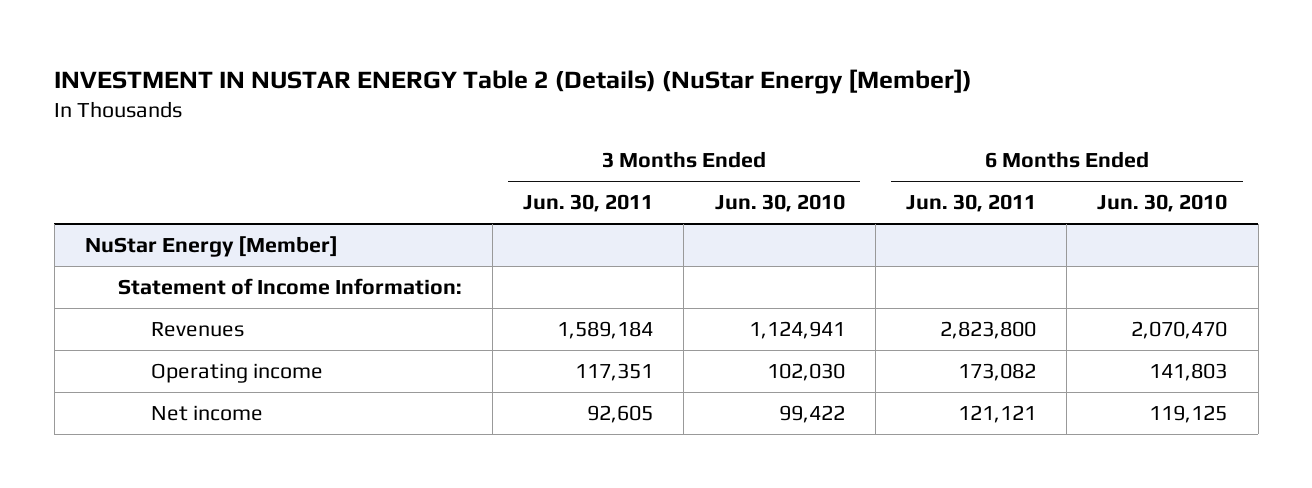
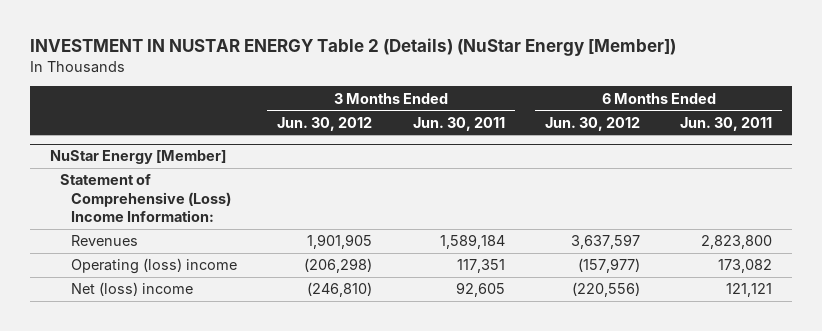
[714,194,845,213] Jun. 30, 2010 -> none
[1097,194,1228,213] Jun. 30, 2010 -> none
none -> [277,116,373,131] Jun. 30, 2012
none -> [544,116,640,131] Jun. 30, 2012
[117,278,462,296] Statement of Income Information: -> [60,174,232,222] Statement of Comprehensive (Loss) Income Information:
[150,363,323,384] Operating income -> [71,258,238,275] Operating (loss) income
[150,405,263,422] Net income -> [71,282,194,297] Net (loss) income

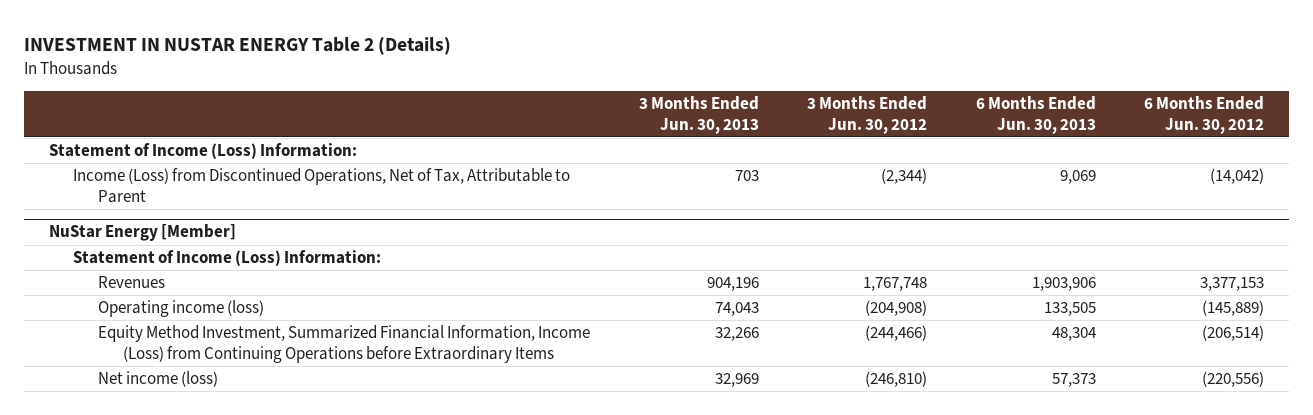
[29,38,676,57] INVESTMENT IN NUSTAR ENERGY Table 2 (Details) (NuStar Energy [Member]) -> [24,36,452,55] INVESTMENT IN NUSTAR ENERGY Table 2 (Details)
[412,116,505,131] Jun. 30, 2011 -> none
[680,116,773,131] Jun. 30, 2011 -> none
none -> [638,96,759,134] 3 Months Ended Jun. 30, 2013
none -> [975,96,1096,134] 6 Months Ended Jun. 30, 2013
none -> [48,143,357,160] Statement of Income (Loss) Information:
none -> [73,168,571,203] Income (Loss) from Discontinued Operations, Net of Tax, Attributable to Parent
[60,174,232,222] Statement of Comprehensive (Loss) Income Information: -> [73,250,382,267] Statement of Income (Loss) Information:
[307,234,373,250] 1,901,905 -> [863,277,928,292] 1,767,748
[570,234,640,250] 3,637,597 -> [1200,277,1265,292] 3,377,153
[71,258,238,275] Operating (loss) income -> [97,300,264,318] Operating income (loss)
[304,258,373,274] (206,298) -> [865,300,928,317] (204,908)
[577,258,640,274] (157,977) -> [1202,300,1265,317] (145,889)
none -> [97,325,590,363] Equity Method Investment, Summarized Financial Information, Income (Loss) from Continuing Operations before Extraordinary Items
[71,282,194,297] Net (loss) income -> [97,371,218,388] Net income (loss)

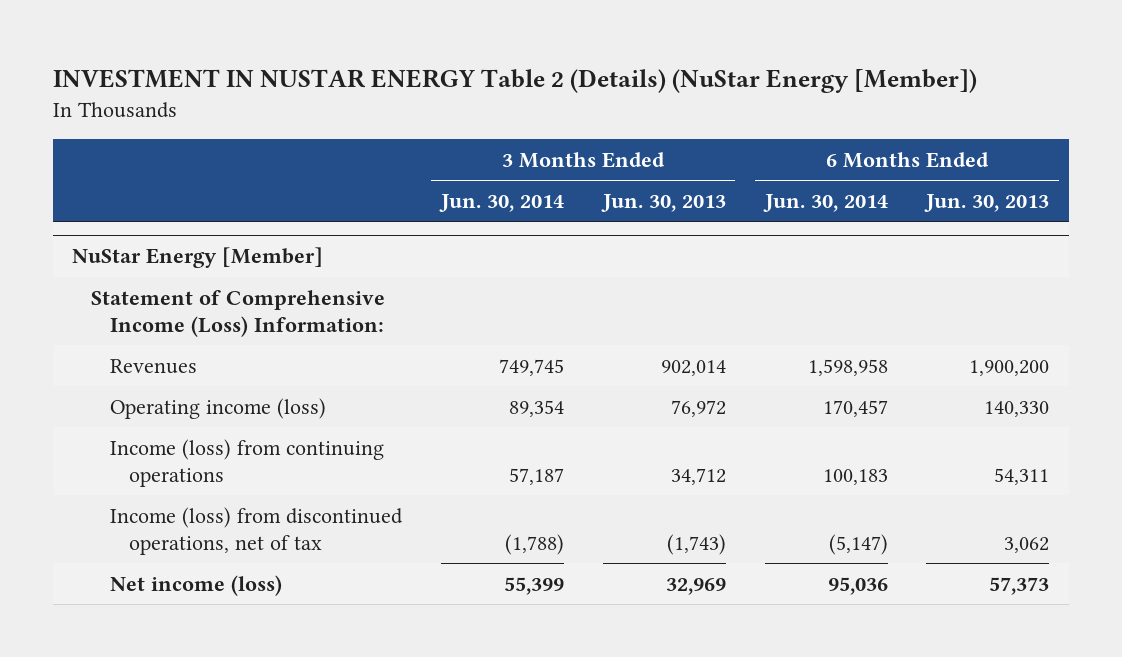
[24,36,452,55] INVESTMENT IN NUSTAR ENERGY Table 2 (Details) -> [52,69,977,94] INVESTMENT IN NUSTAR ENERGY Table 2 (Details) (NuStar Energy [Member])
[807,96,928,134] 3 Months Ended Jun. 30, 2012 -> none
[1144,96,1265,134] 6 Months Ended Jun. 30, 2012 -> none
none -> [439,194,565,213] Jun. 30, 2014
none -> [762,194,888,213] Jun. 30, 2014
[48,143,357,160] Statement of Income (Loss) Information: -> none
[73,168,571,203] Income (Loss) from Discontinued Operations, Net of Tax, Attributable to Parent -> none
[73,250,382,267] Statement of Income (Loss) Information: -> [91,289,386,337] Statement of Comprehensive Income (Loss) Information:
[706,277,759,292] 904,196 -> [660,359,726,376] 902,014
[1031,277,1096,292] 1,903,906 -> [969,359,1050,376] 1,900,200
[714,302,759,317] 74,043 -> [670,399,726,417] 76,972
[1043,302,1096,317] 133,505 -> [984,400,1050,417] 140,330
[97,325,590,363] Equity Method Investment, Summarized Financial Information, Income (Loss) from Continuing Operations before Extraordinary Items -> [110,438,385,487] Income (loss) from continuing operations
[714,327,759,342] 32,266 -> [670,467,726,485] 34,712
[1051,327,1096,342] 48,304 -> [994,467,1050,485] 54,311
none -> [110,506,404,555] Income (loss) from discontinued operations, net of tax

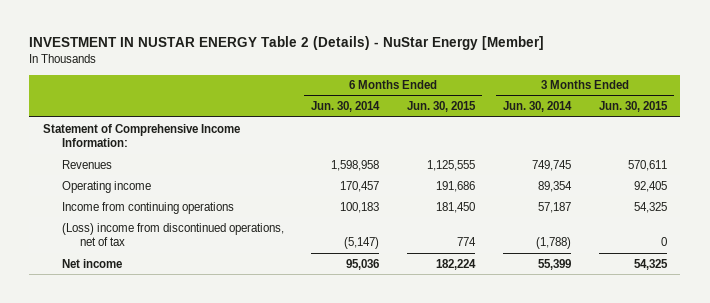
[52,69,977,94] INVESTMENT IN NUSTAR ENERGY Table 2 (Details) (NuStar Energy [Member]) -> [29,36,545,51] INVESTMENT IN NUSTAR ENERGY Table 2 (Details) - NuStar Energy [Member]
[600,194,726,213] Jun. 30, 2013 -> none
[924,194,1050,213] Jun. 30, 2013 -> none
none -> [407,101,477,113] Jun. 30, 2015
none -> [598,101,668,113] Jun. 30, 2015
[72,247,324,269] NuStar Energy [Member] -> none
[91,289,386,337] Statement of Comprehensive Income (Loss) Information: -> [43,123,241,148] Statement of Comprehensive Income Information:
[110,397,327,419] Operating income (loss) -> [61,180,151,193] Operating income
[110,438,385,487] Income (loss) from continuing operations -> [61,201,234,214] Income from continuing operations
[110,506,404,555] Income (loss) from discontinued operations, net of tax -> [61,222,284,247] (Loss) income from discontinued operations, net of tax
[110,574,283,596] Net income (loss) -> [61,258,122,268] Net income

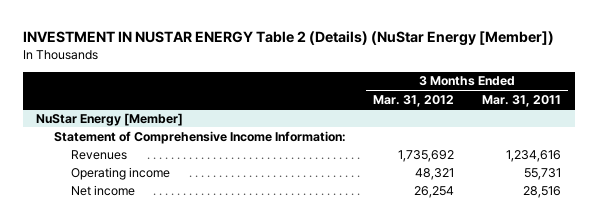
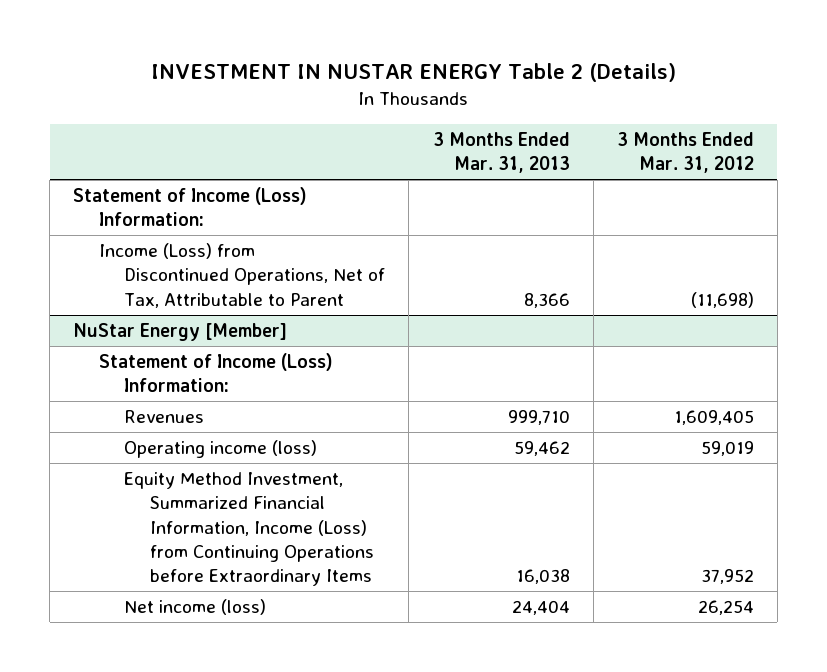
[22,31,554,47] INVESTMENT IN NUSTAR ENERGY Table 2 (Details) (NuStar Energy [Member]) -> [151,63,677,83] INVESTMENT IN NUSTAR ENERGY Table 2 (Details)
[482,94,562,107] Mar. 31, 2011 -> none
none -> [432,132,570,174] 3 Months Ended Mar. 31, 2013
none -> [73,186,308,227] Statement of Income (Loss) Information:
none -> [98,242,386,308] Income (Loss) from Discontinued Operations, Net of Tax, Attributable to Parent
[53,130,346,144] Statement of Comprehensive Income Information: -> [98,352,333,393] Statement of Income (Loss) Information:
[398,149,455,162] 1,735,692 -> [673,409,754,425] 1,609,405
[71,166,171,180] Operating income -> [124,439,318,458] Operating income (loss)
[415,167,455,180] 48,321 -> [700,440,754,456] 59,019
none -> [124,471,374,587] Equity Method Investment, Summarized Financial Information, Income (Loss) from Continuing Operations before Extraordinary Items
[71,184,136,196] Net income -> [124,598,267,615] Net income (loss)

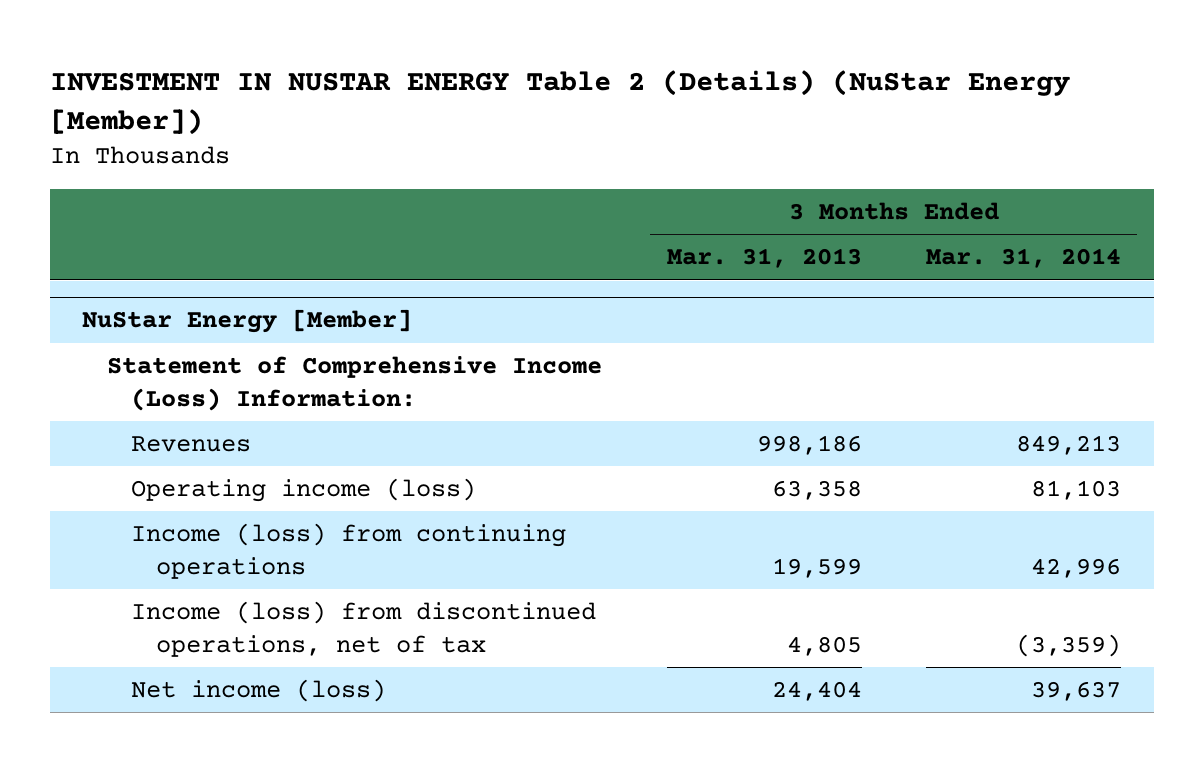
[151,63,677,83] INVESTMENT IN NUSTAR ENERGY Table 2 (Details) -> [50,69,1071,136] INVESTMENT IN NUSTAR ENERGY Table 2 (Details) (NuStar Energy [Member])
[616,132,754,174] 3 Months Ended Mar. 31, 2012 -> none
none -> [926,248,1122,269] Mar. 31, 2014
[73,186,308,227] Statement of Income (Loss) Information: -> none
[98,242,386,308] Income (Loss) from Discontinued Operations, Net of Tax, Attributable to Parent -> none
[98,352,333,393] Statement of Income (Loss) Information: -> [106,356,602,411] Statement of Comprehensive Income (Loss) Information:
[507,409,570,425] 999,710 -> [756,435,862,456] 998,186
[513,440,570,456] 59,462 -> [771,480,862,501] 63,358
[124,471,374,587] Equity Method Investment, Summarized Financial Information, Income (Loss) from Continuing Operations before Extraordinary Items -> [131,523,567,579] Income (loss) from continuing operations
[515,569,570,585] 16,038 -> [771,557,862,578] 19,599
none -> [131,601,597,657] Income (loss) from discontinued operations, net of tax

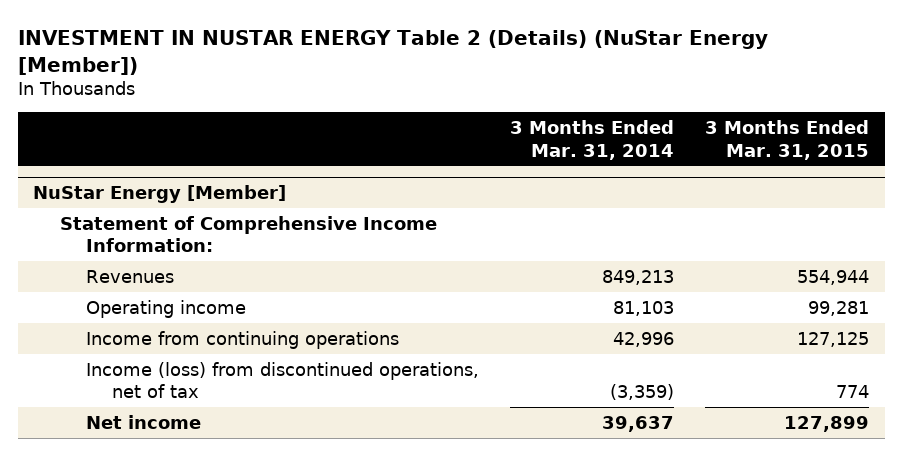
[666,248,862,269] Mar. 31, 2013 -> none
none -> [705,119,870,160] 3 Months Ended Mar. 31, 2015
[106,356,602,411] Statement of Comprehensive Income (Loss) Information: -> [59,215,437,253] Statement of Comprehensive Income Information:
[131,478,477,503] Operating income (loss) -> [85,299,246,318] Operating income
[131,523,567,579] Income (loss) from continuing operations -> [85,330,399,349] Income from continuing operations
[131,679,387,703] Net income (loss) -> [85,414,201,429] Net income

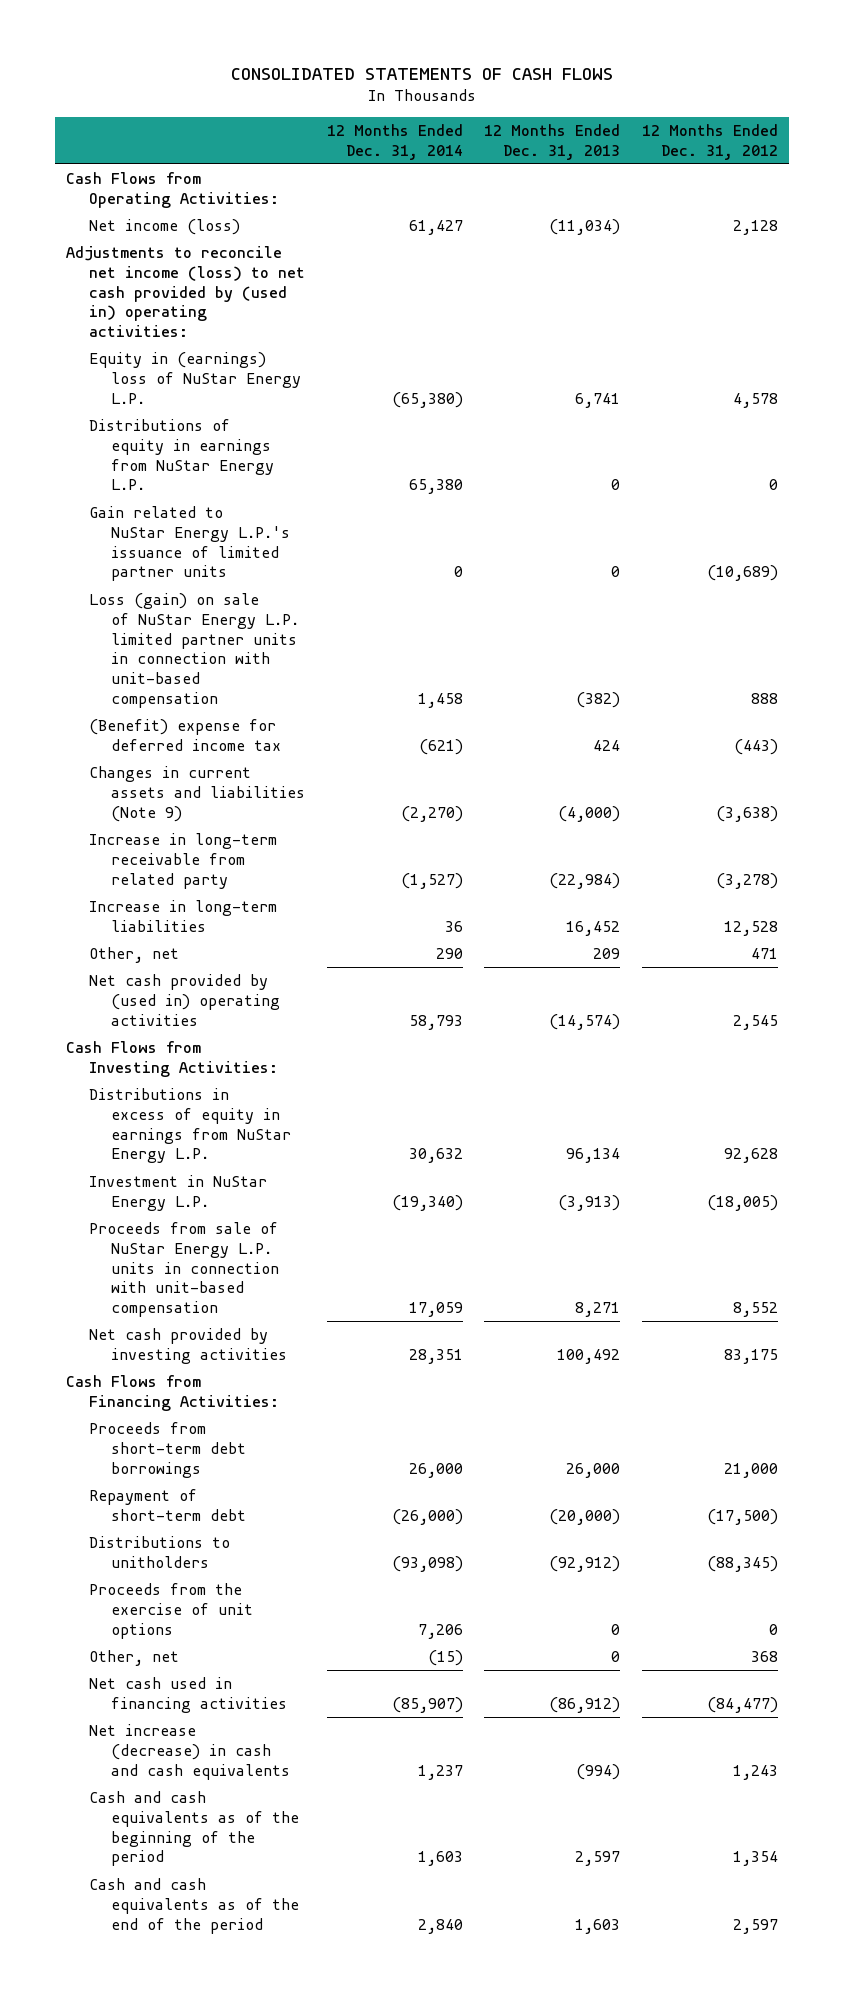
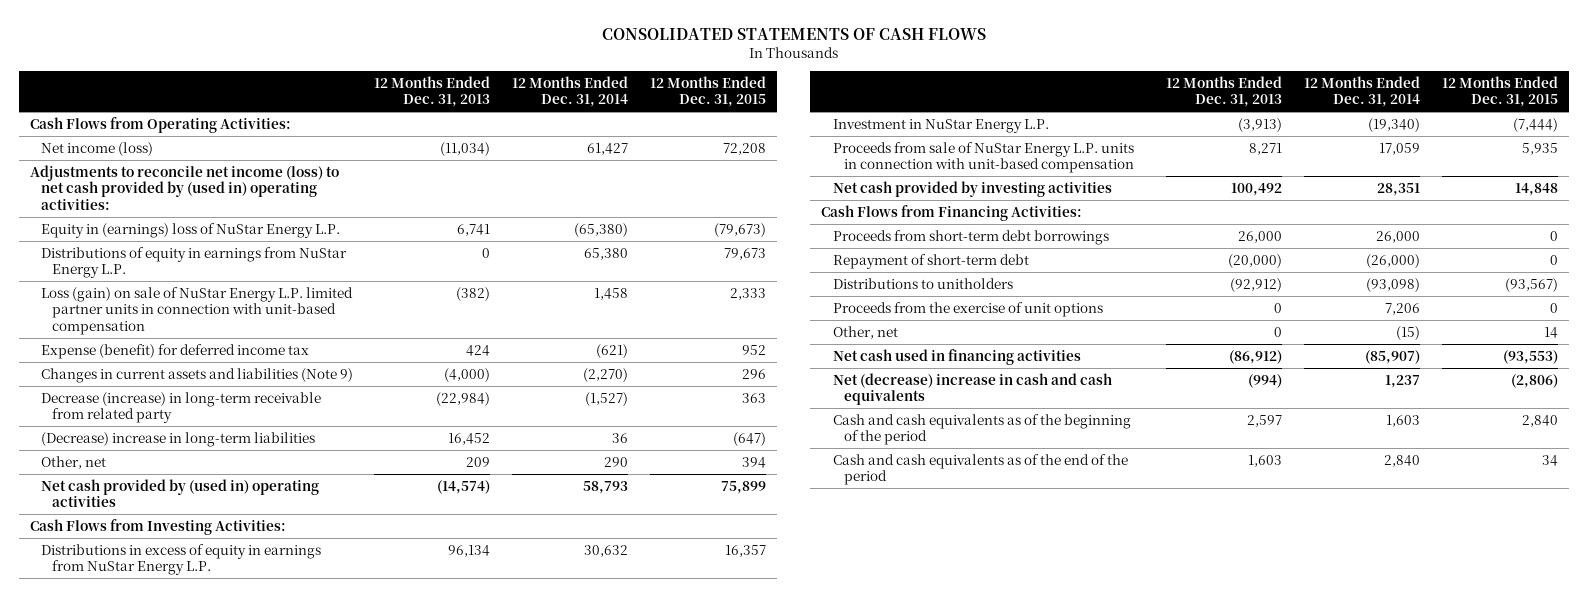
[642,124,779,160] 12 Months Ended Dec. 31, 2012 -> none
none -> [649,75,766,108] 12 Months Ended Dec. 31, 2015
[88,506,291,582] Gain related to NuStar Energy L.P.'s issuance of limited partner units -> none
[88,719,282,751] (Benefit) expense for deferred income tax -> [40,343,309,359] Expense (benefit) for deferred income tax
[88,833,277,889] Increase in long-term receivable from related party -> [40,391,321,424] Decrease (increase) in long-term receivable from related party
[88,900,277,932] Increase in long-term liabilities -> [40,431,315,447] (Decrease) increase in long-term liabilities
[88,1724,291,1780] Net increase (decrease) in cash and cash equivalents -> [832,372,1112,406] Net (decrease) increase in cash and cash equivalents

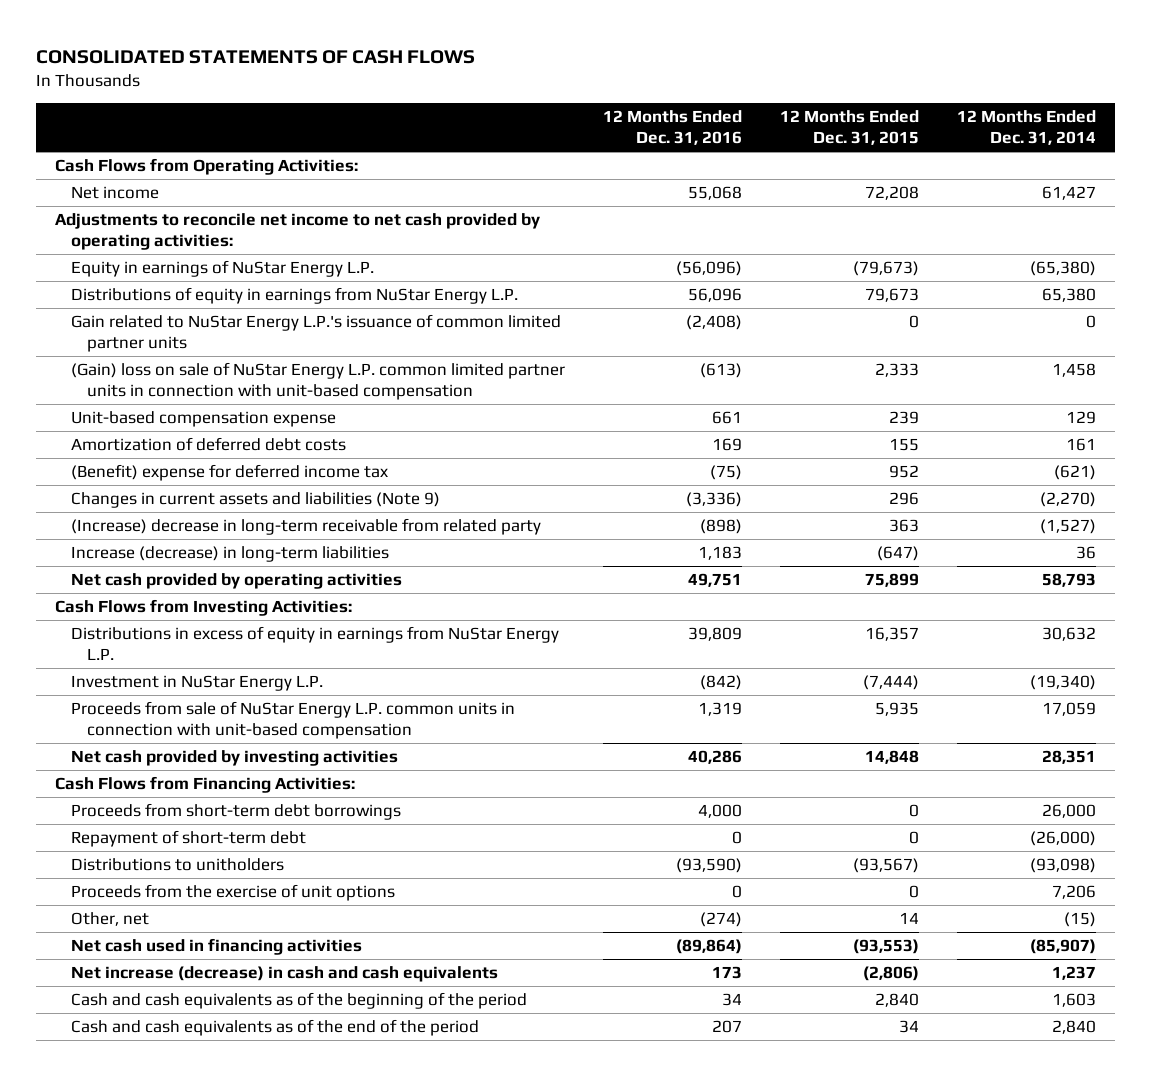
[374,75,491,108] 12 Months Ended Dec. 31, 2013 -> none
none -> [603,109,743,146] 12 Months Ended Dec. 31, 2016
[40,141,153,156] Net income (loss) -> [71,185,160,199] Net income
[29,164,339,210] Adjustments to reconcile net income (loss) to net cash provided by (used in) operating activities: -> [55,212,541,251] Adjustments to reconcile net income to net cash provided by operating activities:
[40,222,340,238] Equity in (earnings) loss of NuStar Energy L.P. -> [71,259,375,277] Equity in earnings of NuStar Energy L.P.
none -> [71,313,562,353] Gain related to NuStar Energy L.P.'s issuance of common limited partner units
[40,286,353,335] Loss (gain) on sale of NuStar Energy L.P. limited partner units in connection with unit-based compensation -> [71,361,566,401] (Gain) loss on sale of NuStar Energy L.P. common limited partner units in connection with unit-based compensation
none -> [71,410,337,427] Unit-based compensation expense
none -> [71,436,347,451] Amortization of deferred debt costs
[40,343,309,359] Expense (benefit) for deferred income tax -> [71,463,389,481] (Benefit) expense for deferred income tax
[40,455,106,469] Other, net -> none
[40,391,321,424] Decrease (increase) in long-term receivable from related party -> [71,517,542,535] (Increase) decrease in long-term receivable from related party
[40,431,315,447] (Decrease) increase in long-term liabilities -> [71,545,390,562] Increase (decrease) in long-term liabilities
[40,478,319,508] Net cash provided by (used in) operating activities -> [71,572,403,589] Net cash provided by operating activities
[832,141,1134,174] Proceeds from sale of NuStar Energy L.P. units in connection with unit-based compensation -> [71,700,516,740] Proceeds from sale of NuStar Energy L.P. common units in connection with unit-based compensation
[832,372,1112,406] Net (decrease) increase in cash and cash equivalents -> [71,965,499,982] Net increase (decrease) in cash and cash equivalents

